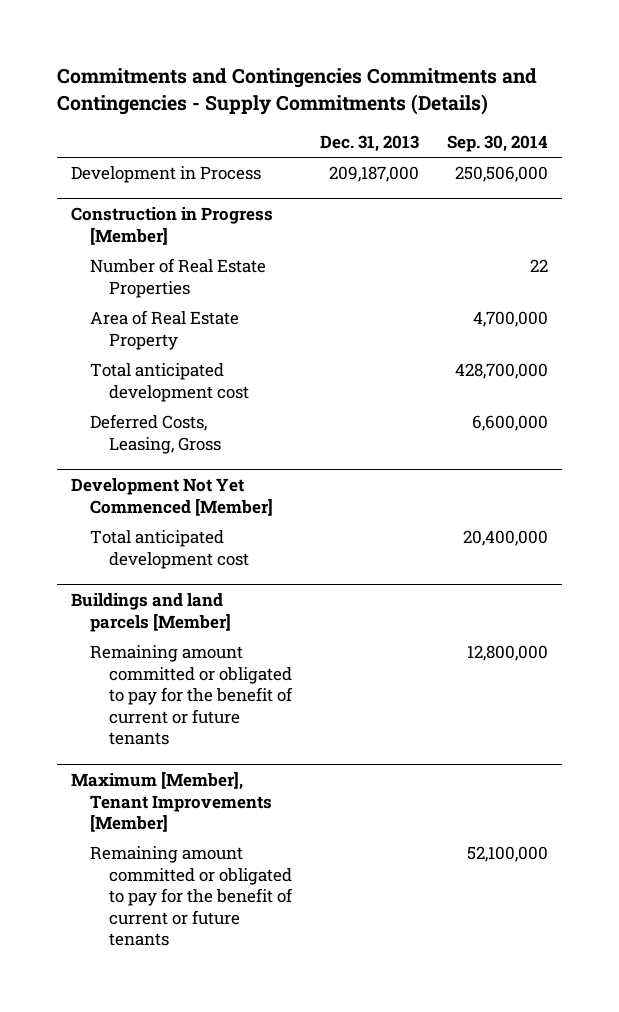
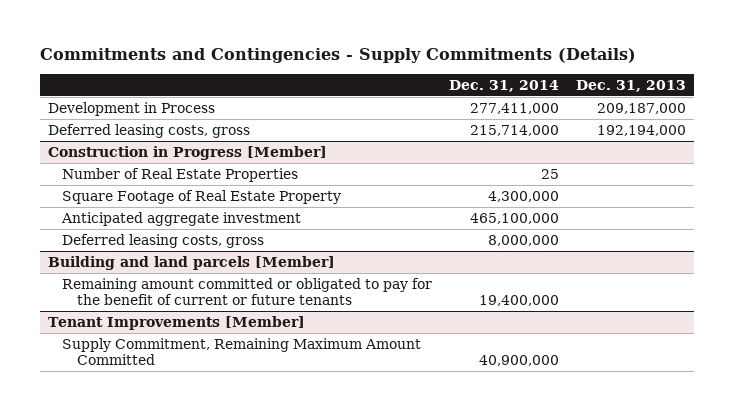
[56,68,537,115] Commitments and Contingencies Commitments and Contingencies - Supply Commitments (Details) -> [39,48,636,64] Commitments and Contingencies - Supply Commitments (Details)
[447,134,549,152] Sep. 30, 2014 -> none
none -> [448,79,559,92] Dec. 31, 2014
none -> [47,123,250,138] Deferred leasing costs, gross
[70,478,273,516] Development Not Yet Commenced [Member] -> none
[89,530,249,569] Total anticipated development cost -> none
[89,310,239,350] Area of Real Estate Property -> [62,189,342,204] Square Footage of Real Estate Property
[89,363,249,402] Total anticipated development cost -> [61,211,302,226] Anticipated aggregate investment
[89,414,221,454] Deferred Costs, Leasing, Gross -> [62,233,265,248] Deferred leasing costs, gross
[70,593,231,632] Buildings and land parcels [Member] -> [47,255,335,270] Building and land parcels [Member]
[89,846,293,947] Remaining amount committed or obligated to pay for the benefit of current or future tenants -> none
[70,771,272,833] Maximum [Member], Tenant Improvements [Member] -> [47,315,305,330] Tenant Improvements [Member]
none -> [62,337,422,366] Supply Commitment, Remaining Maximum Amount Committed

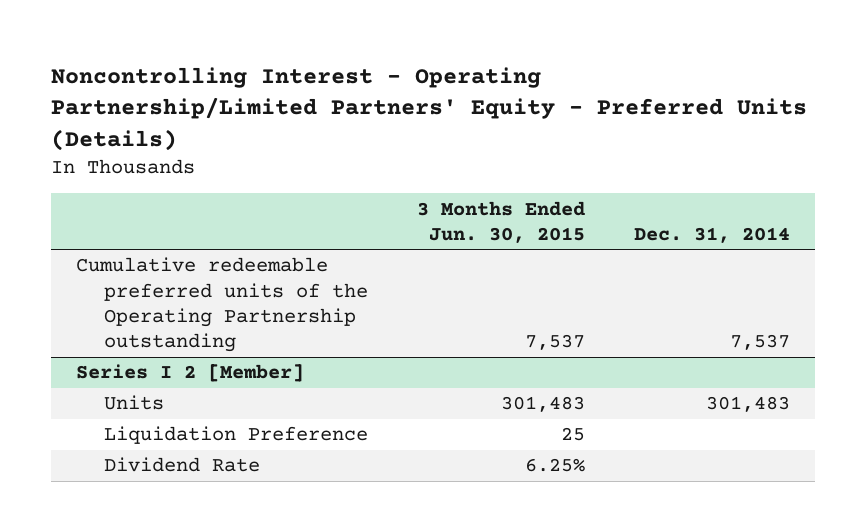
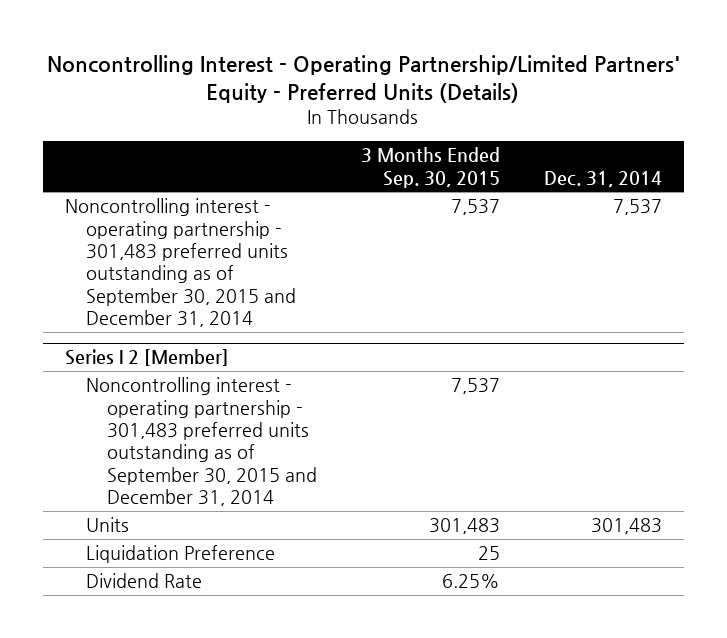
[416,200,585,243] 3 Months Ended Jun. 30, 2015 -> none
none -> [361,147,501,188] 3 Months Ended Sep. 30, 2015
[75,257,368,353] Cumulative redeemable preferred units of the Operating Partnership outstanding -> [65,198,297,328] Noncontrolling interest - operating partnership - 301,483 preferred units outstanding as of September 30, 2015 and December 31, 2014
none -> [86,377,318,507] Noncontrolling interest - operating partnership - 301,483 preferred units outstanding as of September 30, 2015 and December 31, 2014

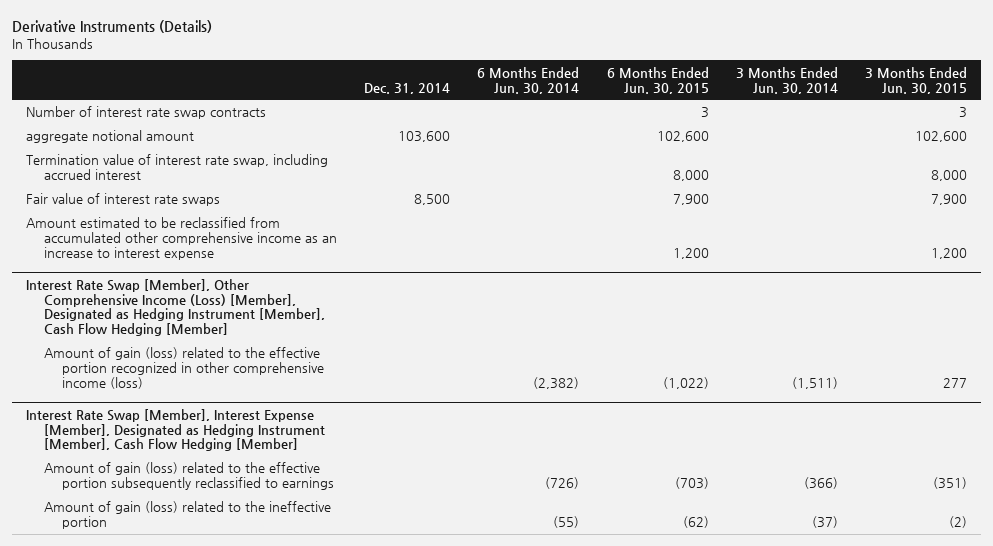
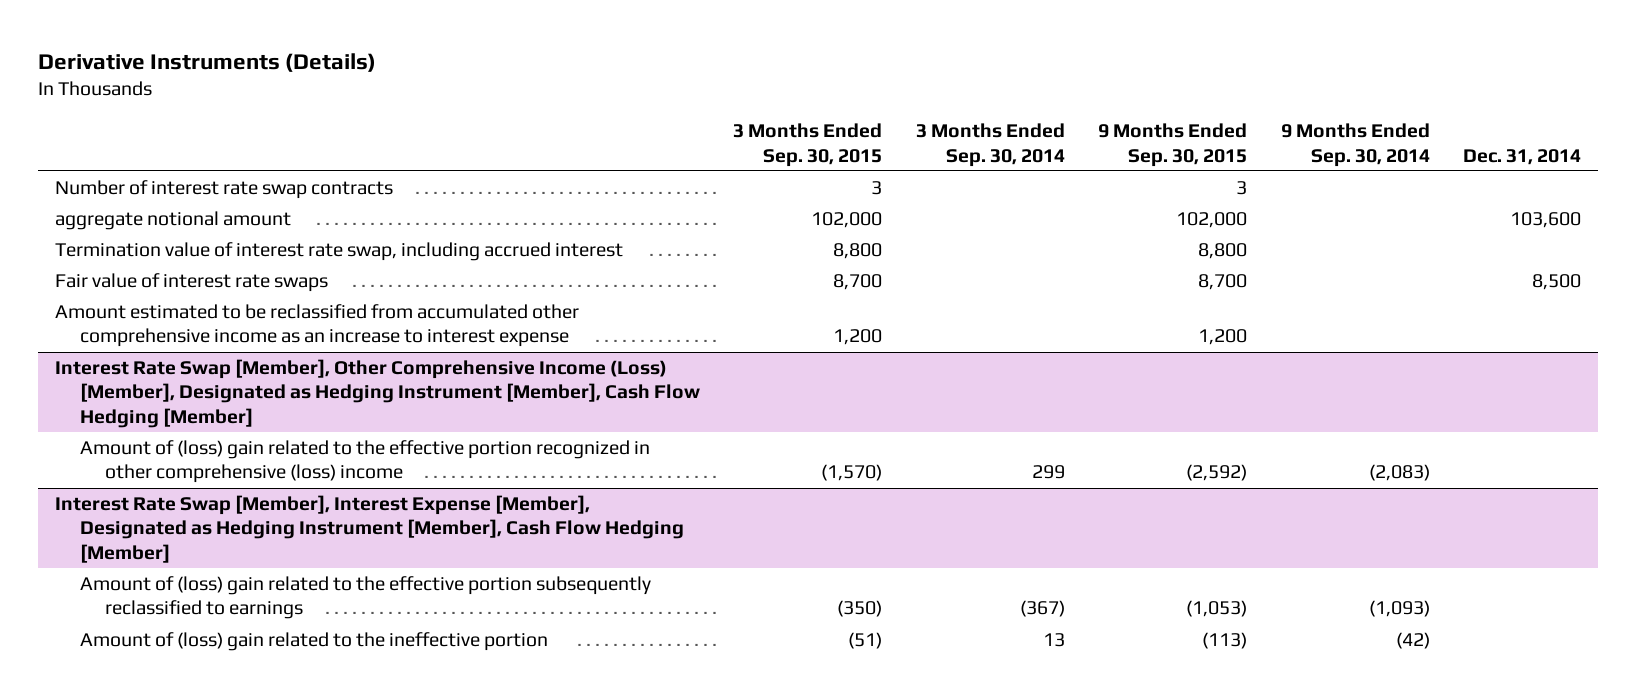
[477,66,580,94] 6 Months Ended Jun. 30, 2014 -> none
[606,66,709,94] 6 Months Ended Jun. 30, 2015 -> none
[736,66,839,94] 3 Months Ended Jun. 30, 2014 -> none
[865,66,968,94] 3 Months Ended Jun. 30, 2015 -> none
none -> [733,123,883,167] 3 Months Ended Sep. 30, 2015
none -> [915,123,1065,167] 3 Months Ended Sep. 30, 2014
none -> [1098,123,1248,167] 9 Months Ended Sep. 30, 2015
none -> [1280,123,1430,167] 9 Months Ended Sep. 30, 2014
[43,347,324,389] Amount of gain (loss) related to the effective portion recognized in other comprehensive income (loss) -> [79,439,650,484] Amount of (loss) gain related to the effective portion recognized in other comprehensive (loss) income
[43,462,334,491] Amount of gain (loss) related to the effective portion subsequently reclassified to earnings -> [79,575,651,620] Amount of (loss) gain related to the effective portion subsequently reclassified to earnings
[43,501,331,530] Amount of gain (loss) related to the ineffective portion -> [79,631,548,651] Amount of (loss) gain related to the ineffective portion

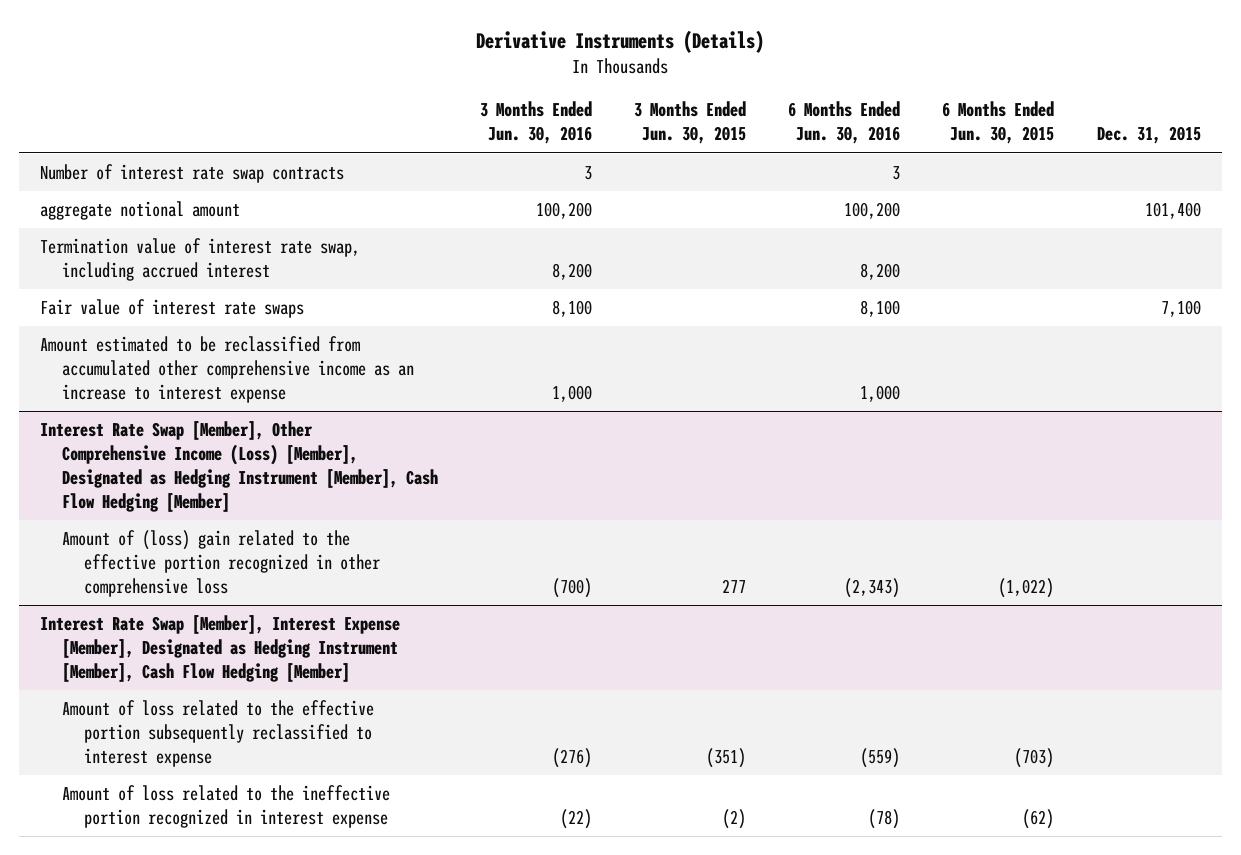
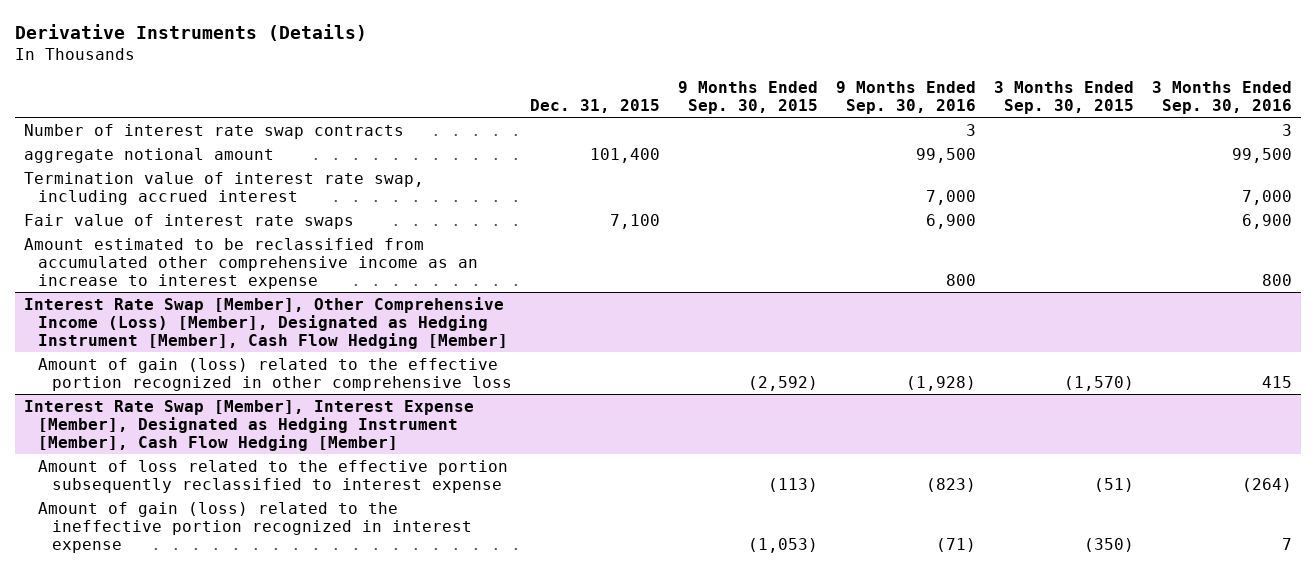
[480,101,593,145] 3 Months Ended Jun. 30, 2016 -> none
[634,101,747,145] 3 Months Ended Jun. 30, 2015 -> none
[788,101,901,145] 6 Months Ended Jun. 30, 2016 -> none
[942,101,1055,145] 6 Months Ended Jun. 30, 2015 -> none
none -> [677,81,818,115] 9 Months Ended Sep. 30, 2015
none -> [836,81,977,115] 9 Months Ended Sep. 30, 2016
none -> [994,81,1135,115] 3 Months Ended Sep. 30, 2015
none -> [1152,81,1293,115] 3 Months Ended Sep. 30, 2016
[61,530,380,598] Amount of (loss) gain related to the effective portion recognized in other comprehensive loss -> [37,357,512,391] Amount of gain (loss) related to the effective portion recognized in other comprehensive loss
[61,785,390,829] Amount of loss related to the ineffective portion recognized in interest expense -> [37,501,472,553] Amount of gain (loss) related to the ineffective portion recognized in interest expense

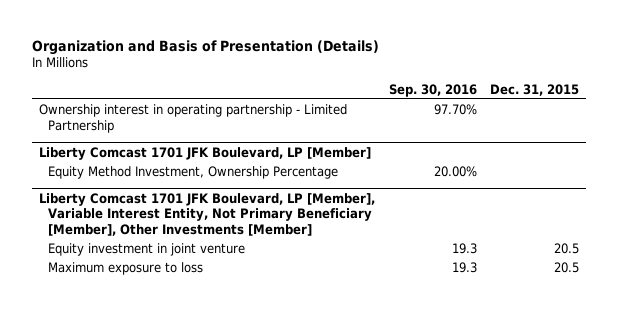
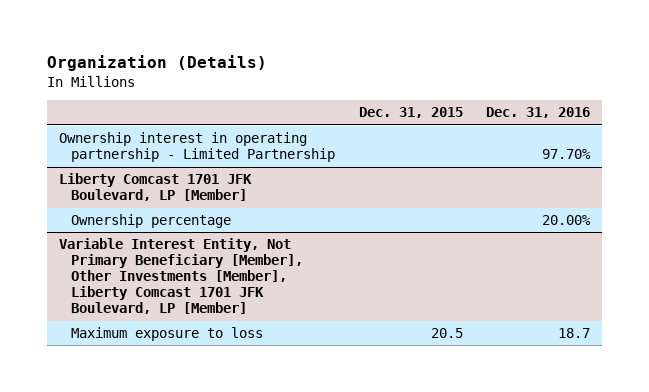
[31,39,379,55] Organization and Basis of Presentation (Details) -> [47,55,268,72] Organization (Details)
[388,83,477,97] Sep. 30, 2016 -> none
none -> [486,107,591,119] Dec. 31, 2016
[48,242,246,256] Equity investment in joint venture -> none
[48,165,339,179] Equity Method Investment, Ownership Percentage -> [71,214,232,229] Ownership percentage
[38,192,375,237] Liberty Comcast 1701 JFK Boulevard, LP [Member], Variable Interest Entity, Not Primary Beneficiary [Member], Other Investments [Member] -> [58,238,304,315] Variable Interest Entity, Not Primary Beneficiary [Member], Other Investments [Member], Liberty Comcast 1701 JFK Boulevard, LP [Member]

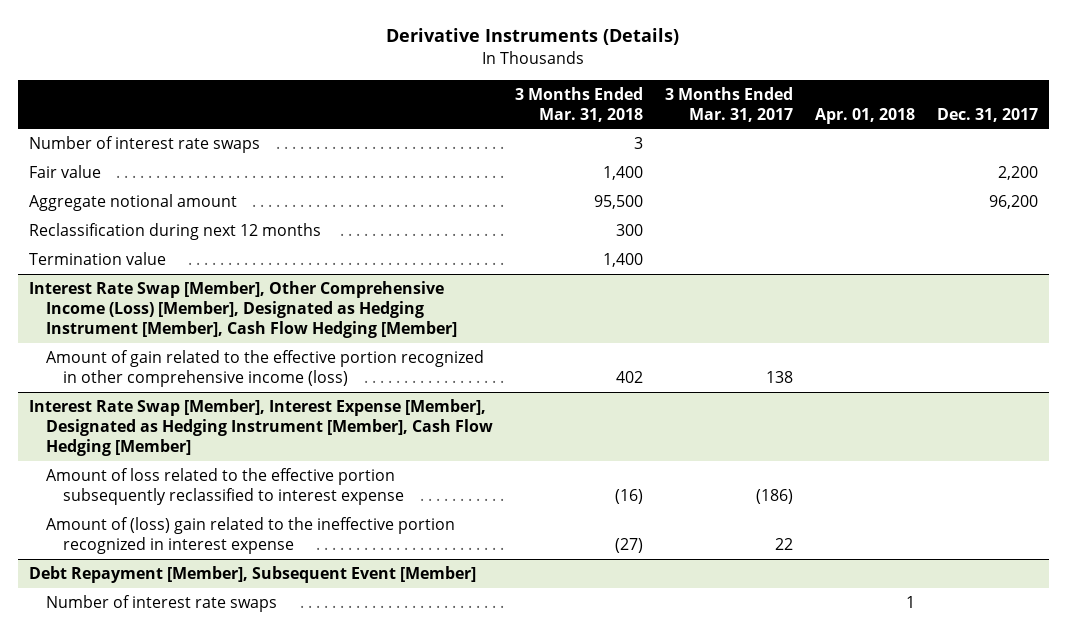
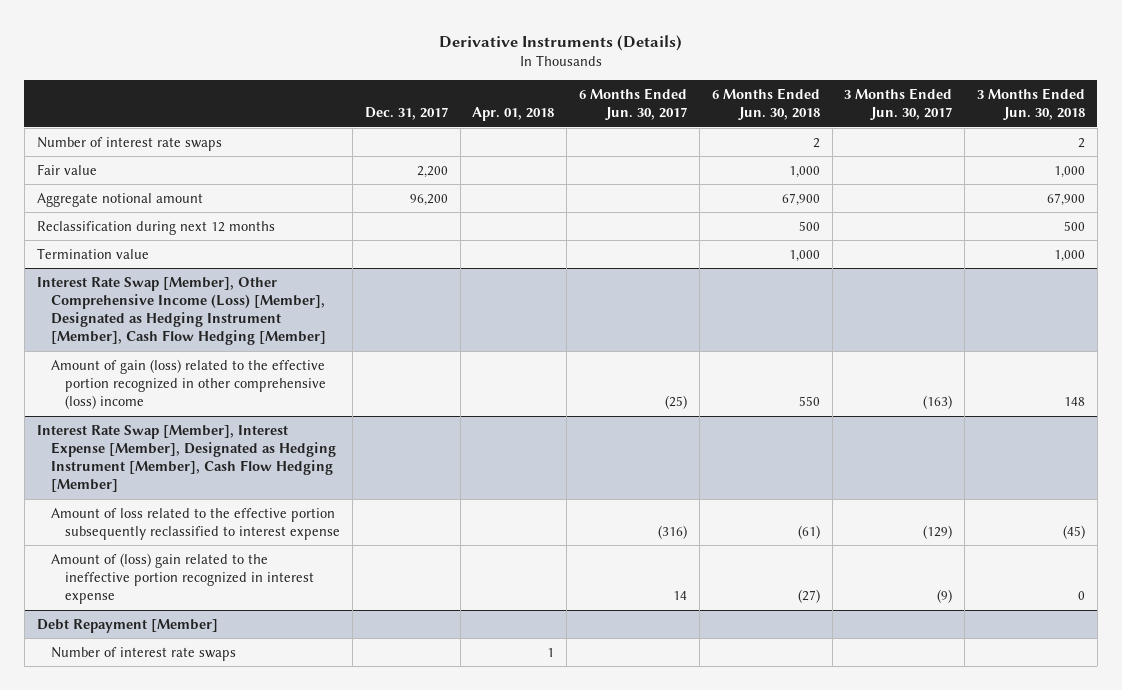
[514,86,643,122] 3 Months Ended Mar. 31, 2018 -> none
[664,86,793,122] 3 Months Ended Mar. 31, 2017 -> none
none -> [579,88,688,121] 6 Months Ended Jun. 30, 2017
none -> [711,88,820,121] 6 Months Ended Jun. 30, 2018
none -> [844,88,953,121] 3 Months Ended Jun. 30, 2017
none -> [977,88,1086,121] 3 Months Ended Jun. 30, 2018
[45,350,484,388] Amount of gain related to the effective portion recognized in other comprehensive income (loss) -> [50,358,327,410] Amount of gain (loss) related to the effective portion recognized in other comprehensive (loss) income
[28,566,476,584] Debt Repayment [Member], Subsequent Event [Member] -> [36,618,218,633] Debt Repayment [Member]

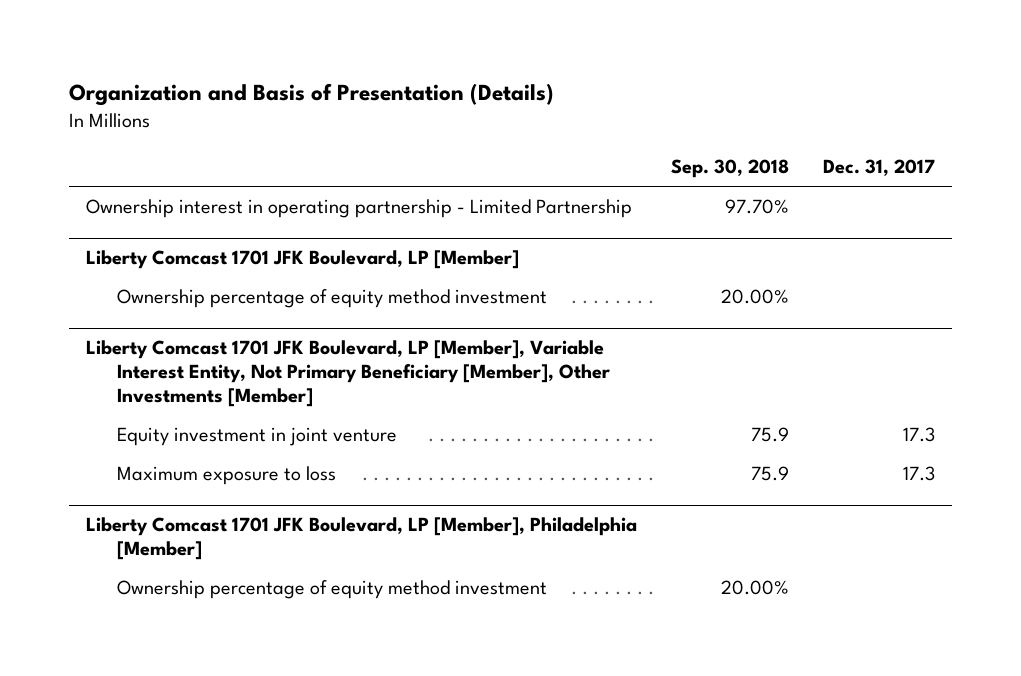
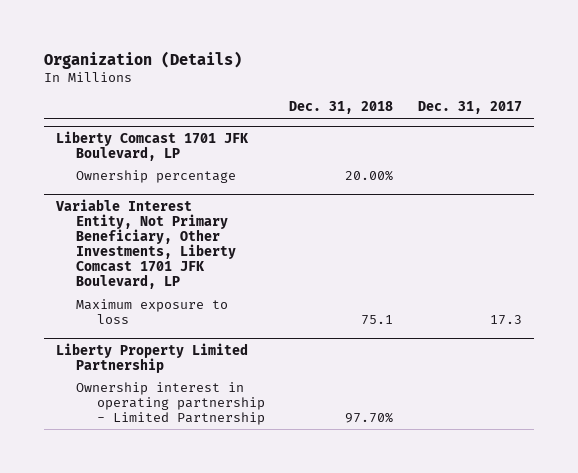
[68,82,554,106] Organization and Basis of Presentation (Details) -> [44,50,243,69] Organization (Details)
[670,159,789,179] Sep. 30, 2018 -> none
none -> [289,101,394,115] Dec. 31, 2018
[85,199,632,219] Ownership interest in operating partnership - Limited Partnership -> none
[117,427,398,447] Equity investment in joint venture -> none
[85,250,519,270] Liberty Comcast 1701 JFK Boulevard, LP [Member] -> [56,130,250,161] Liberty Comcast 1701 JFK Boulevard, LP
[117,289,548,309] Ownership percentage of equity method investment -> [76,169,237,183] Ownership percentage
[85,340,611,408] Liberty Comcast 1701 JFK Boulevard, LP [Member], Variable Interest Entity, Not Primary Beneficiary [Member], Other Investments [Member] -> [56,198,237,290] Variable Interest Entity, Not Primary Beneficiary, Other Investments, Liberty Comcast 1701 JFK Boulevard, LP
[85,517,637,561] Liberty Comcast 1701 JFK Boulevard, LP [Member], Philadelphia [Member] -> none
[117,580,548,600] Ownership percentage of equity method investment -> none
none -> [56,342,249,373] Liberty Property Limited Partnership
none -> [76,381,265,426] Ownership interest in operating partnership - Limited Partnership

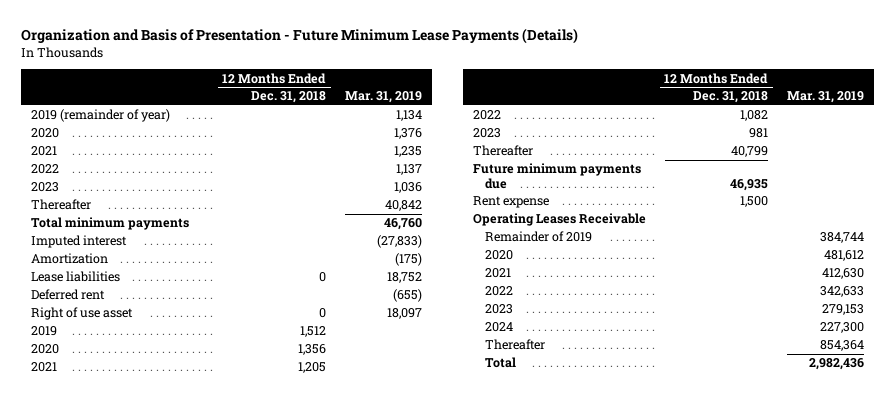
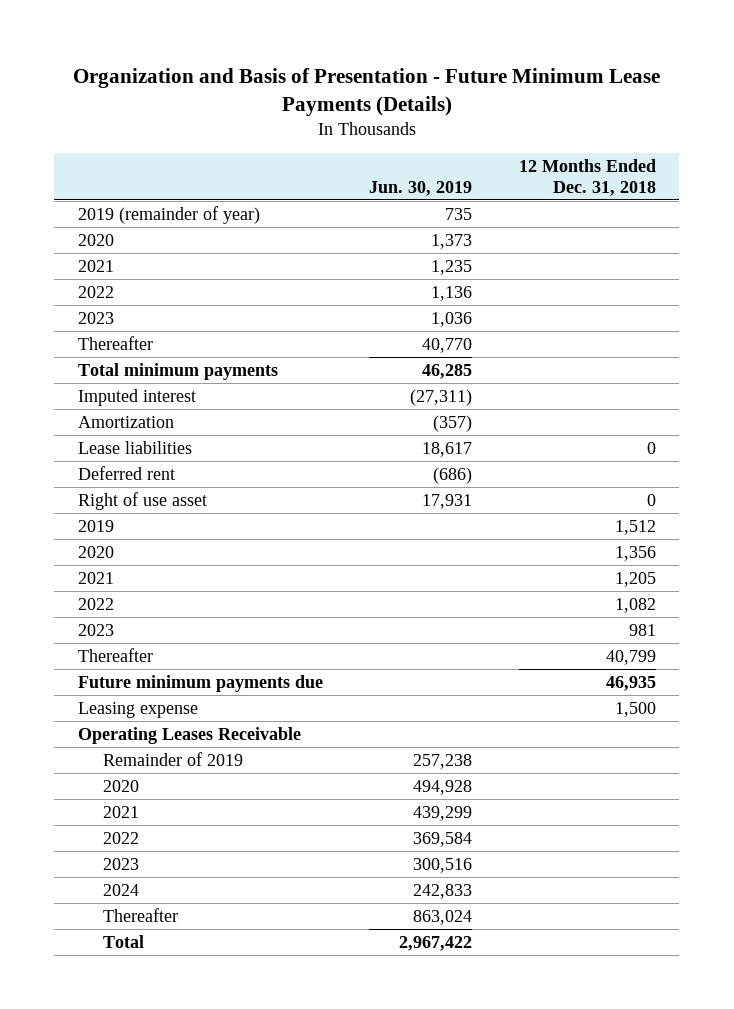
[345,91,423,104] Mar. 31, 2019 -> none
none -> [369,180,473,196] Jun. 30, 2019
[472,196,549,209] Rent expense -> [77,701,198,718] Leasing expense

